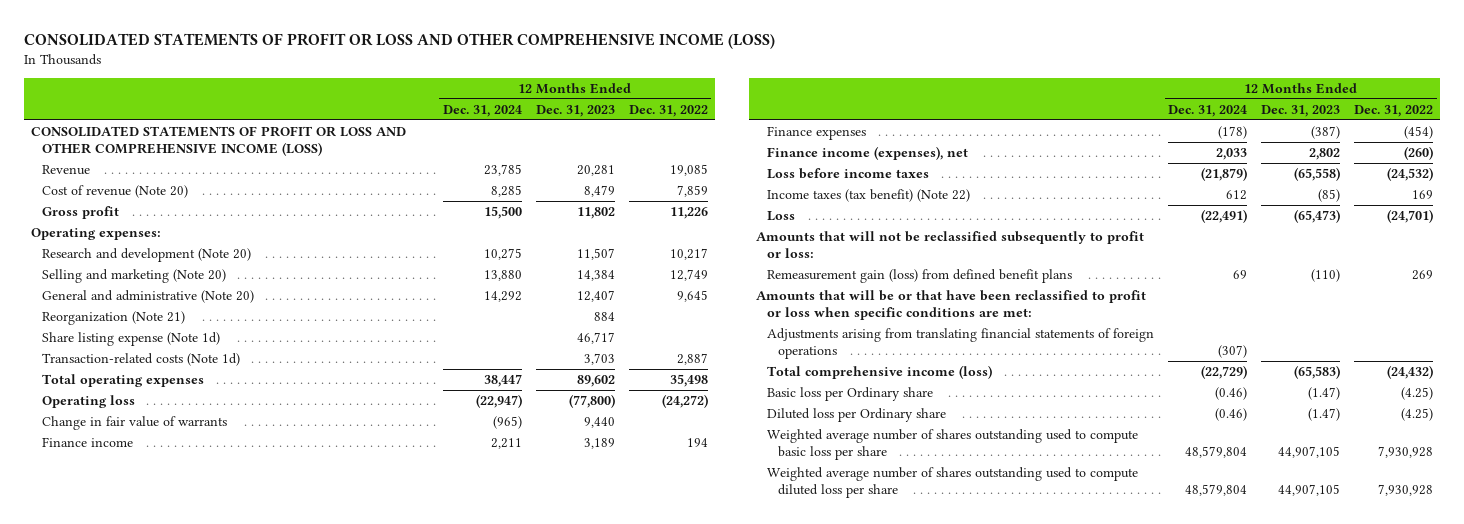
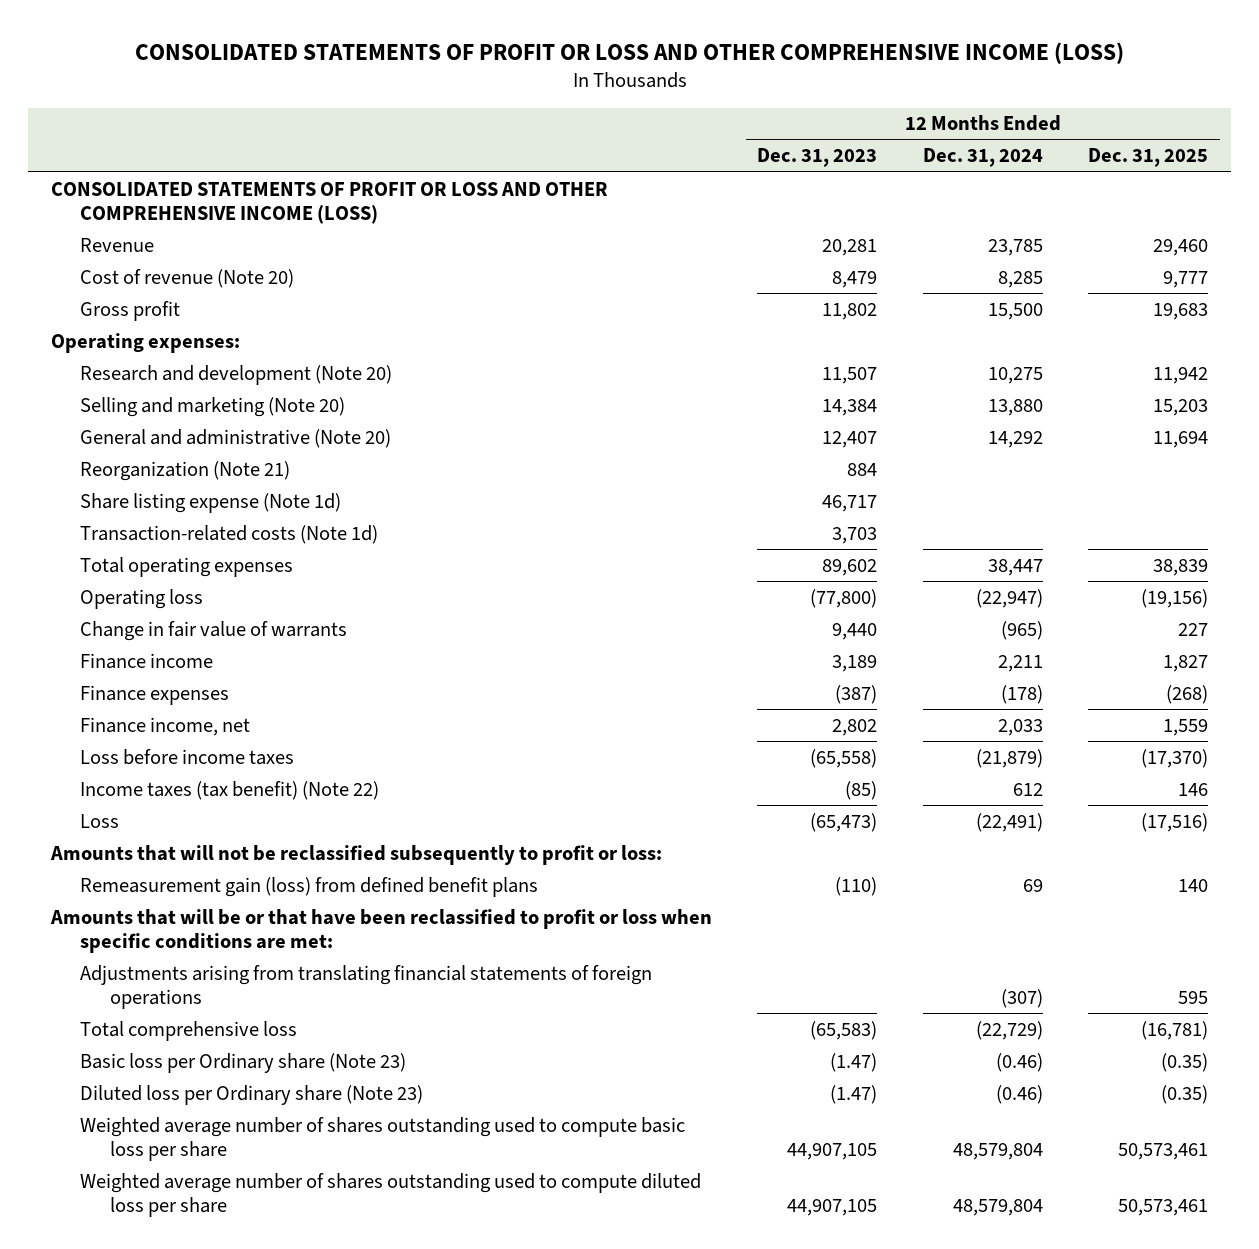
[628,104,708,117] Dec. 31, 2022 -> none
none -> [1088,148,1209,168] Dec. 31, 2025
[767,146,969,161] Finance income (expenses), net -> [80,716,251,736] Finance income, net
[767,365,993,380] Total comprehensive income (loss) -> [80,1020,298,1041] Total comprehensive loss
[767,387,934,402] Basic loss per Ordinary share -> [80,1052,407,1073] Basic loss per Ordinary share (Note 23)
[767,408,947,423] Diluted loss per Ordinary share -> [80,1084,424,1105] Diluted loss per Ordinary share (Note 23)

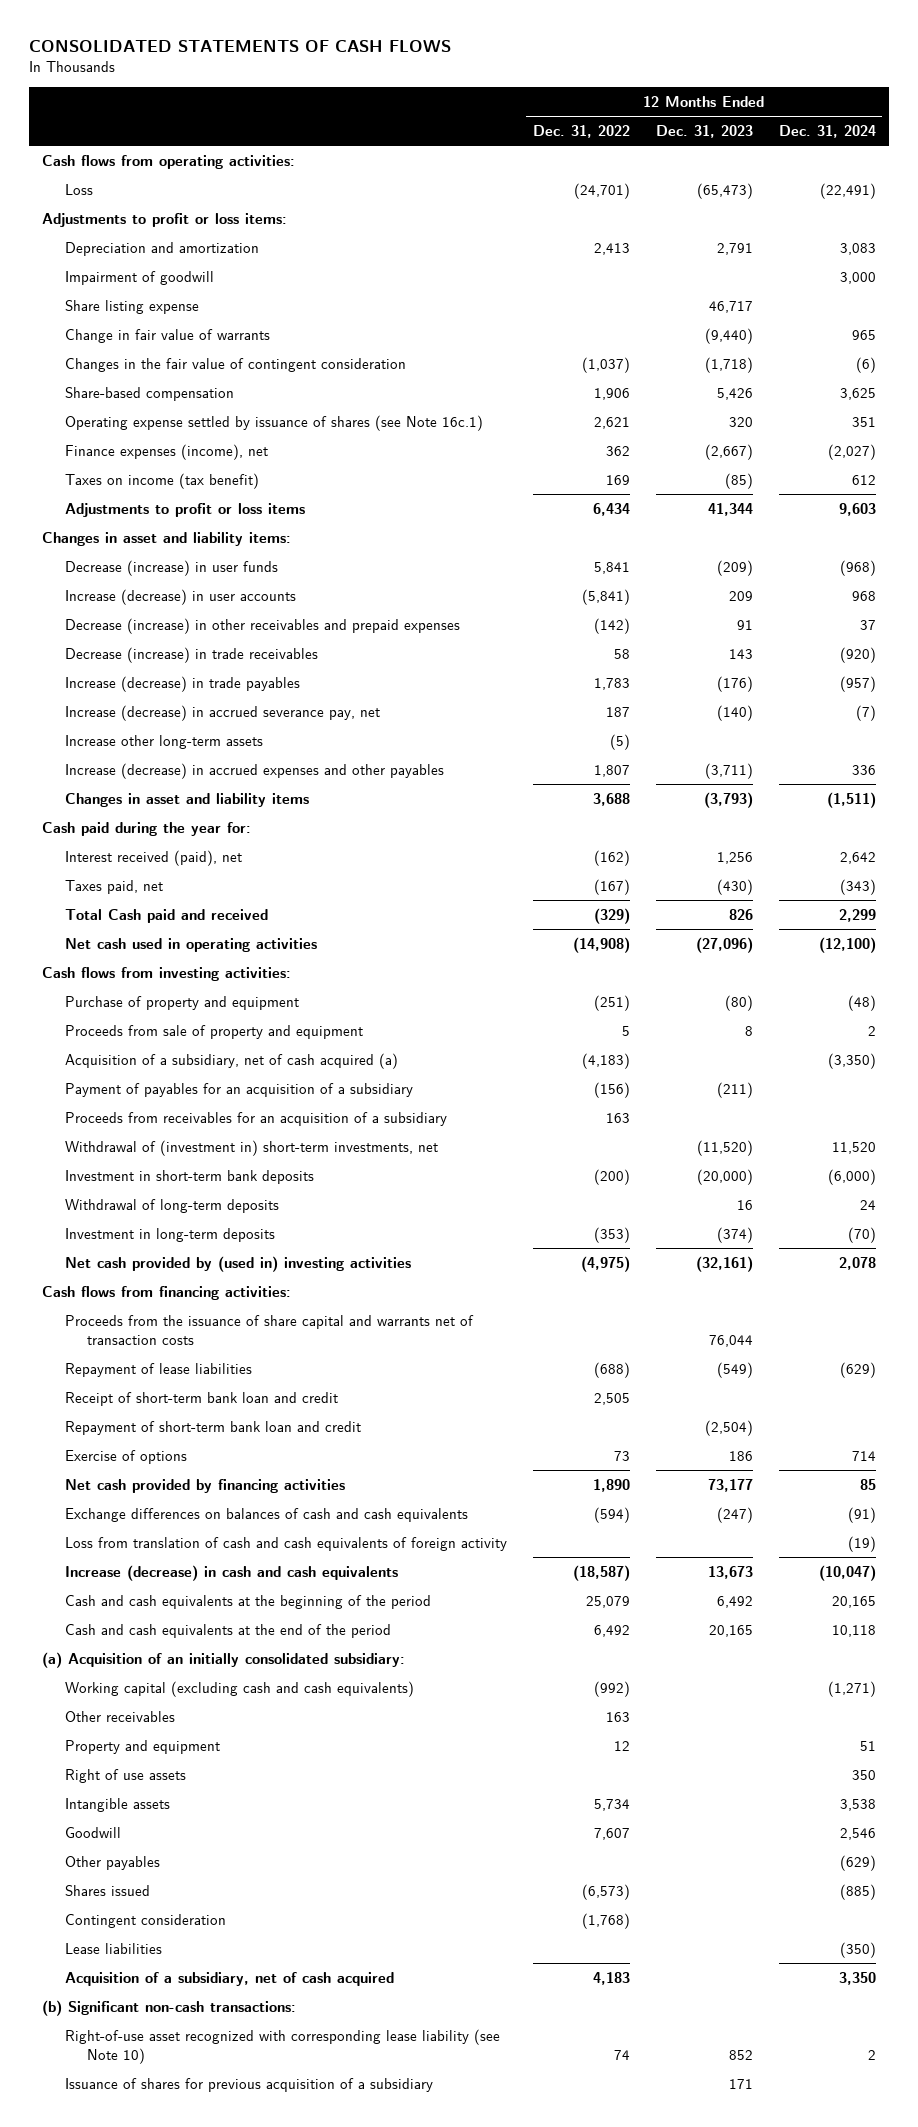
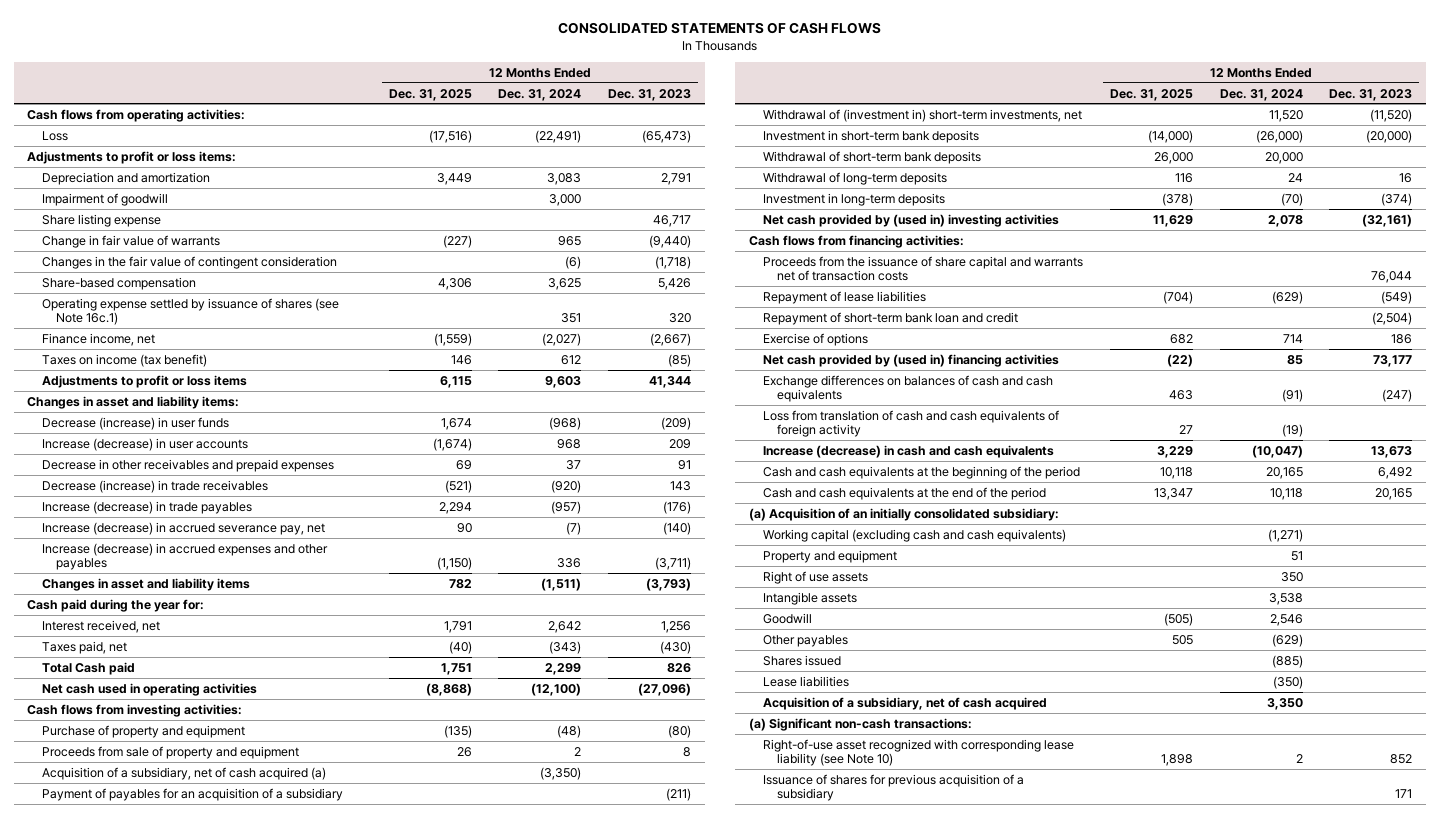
[532,125,630,139] Dec. 31, 2022 -> none
none -> [388,88,472,101] Dec. 31, 2025
[64,443,268,460] Finance expenses (income), net -> [41,332,155,346] Finance income, net
[64,617,460,634] Decrease (increase) in other receivables and prepaid expenses -> [41,458,334,472] Decrease in other receivables and prepaid expenses
[64,734,263,749] Increase other long-term assets -> none
[64,849,242,866] Interest received (paid), net -> [41,619,160,633] Interest received, net
[64,908,268,923] Total Cash paid and received -> [41,661,135,675] Total Cash paid
[64,1111,447,1126] Proceeds from receivables for an acquisition of a subsidiary -> none
[827,1168,876,1185] (6,000) -> [1255,129,1303,143] (26,000)
none -> [763,150,982,164] Withdrawal of short-term bank deposits
[64,1391,338,1406] Receipt of short-term bank loan and credit -> none
[64,1478,345,1493] Net cash provided by financing activities -> [763,353,1060,367] Net cash provided by (used in) financing activities
[64,1710,175,1722] Other receivables -> none
[64,1913,226,1928] Contingent consideration -> none
[42,1999,297,2016] (b) Significant non-cash transactions: -> [748,717,972,731] (a) Significant non-cash transactions:

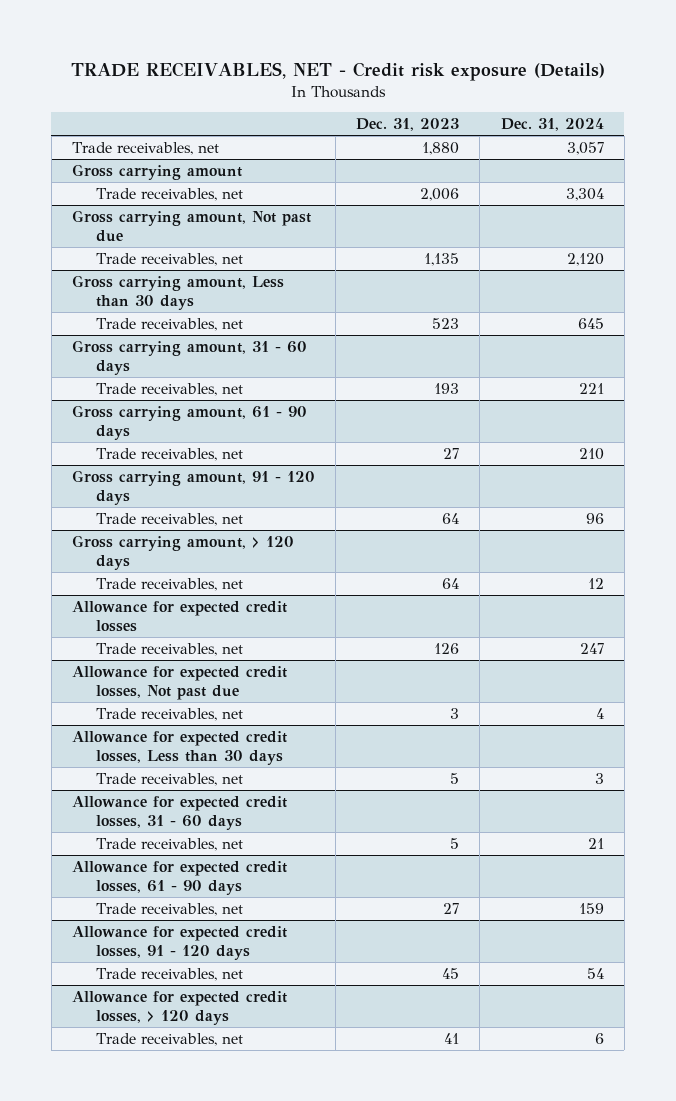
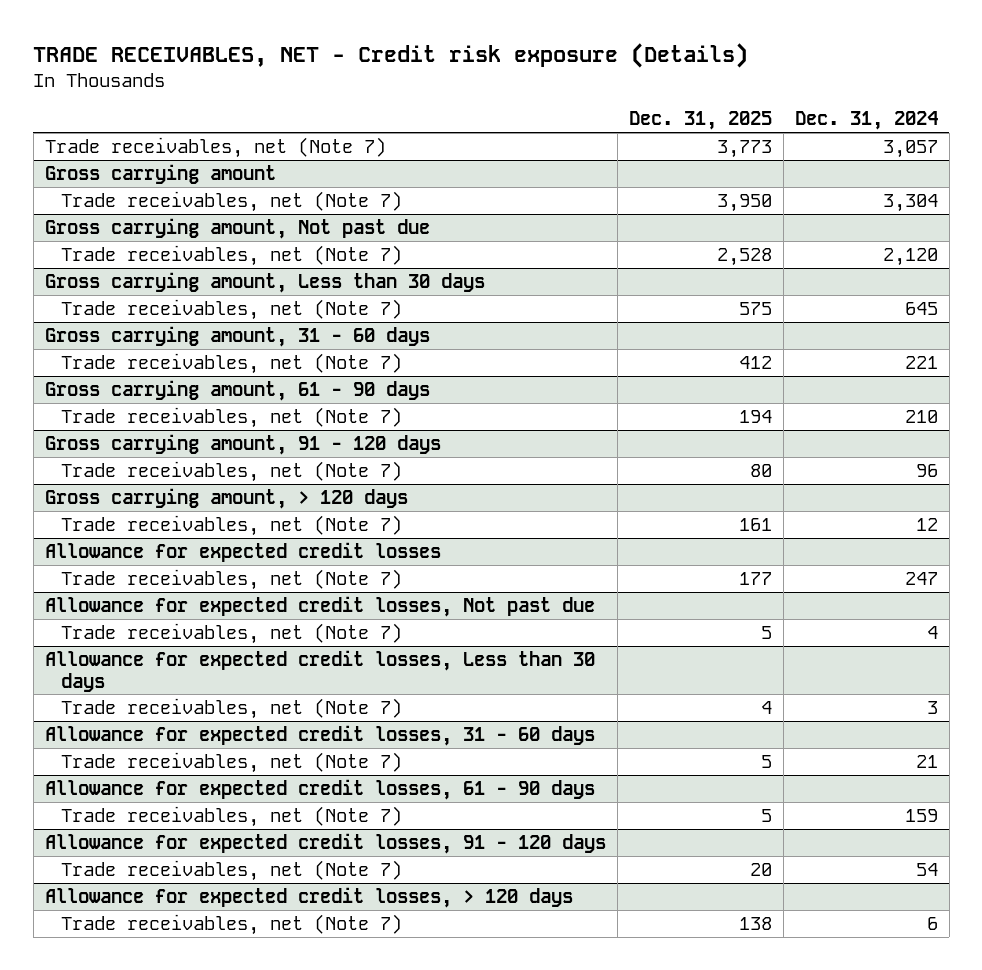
[356,118,460,132] Dec. 31, 2023 -> none
none -> [628,111,772,131] Dec. 31, 2025
[72,141,220,155] Trade receivables, net -> [44,136,386,158] Trade receivables, net (Note 7)
[96,187,244,201] Trade receivables, net -> [61,190,403,212] Trade receivables, net (Note 7)
[96,252,244,266] Trade receivables, net -> [61,244,403,266] Trade receivables, net (Note 7)
[96,317,244,331] Trade receivables, net -> [61,298,403,320] Trade receivables, net (Note 7)
[96,382,244,396] Trade receivables, net -> [61,352,403,374] Trade receivables, net (Note 7)
[96,447,244,461] Trade receivables, net -> [61,406,403,428] Trade receivables, net (Note 7)
[96,512,244,526] Trade receivables, net -> [61,460,403,482] Trade receivables, net (Note 7)
[96,577,244,591] Trade receivables, net -> [61,514,403,536] Trade receivables, net (Note 7)
[96,642,244,656] Trade receivables, net -> [61,568,403,590] Trade receivables, net (Note 7)
[96,707,244,721] Trade receivables, net -> [61,622,403,644] Trade receivables, net (Note 7)
[96,772,244,786] Trade receivables, net -> [61,697,403,719] Trade receivables, net (Note 7)
[96,837,244,851] Trade receivables, net -> [61,751,403,773] Trade receivables, net (Note 7)
[96,902,244,916] Trade receivables, net -> [61,805,403,827] Trade receivables, net (Note 7)
[96,967,244,981] Trade receivables, net -> [61,859,403,881] Trade receivables, net (Note 7)
[96,1032,244,1046] Trade receivables, net -> [61,913,403,935] Trade receivables, net (Note 7)

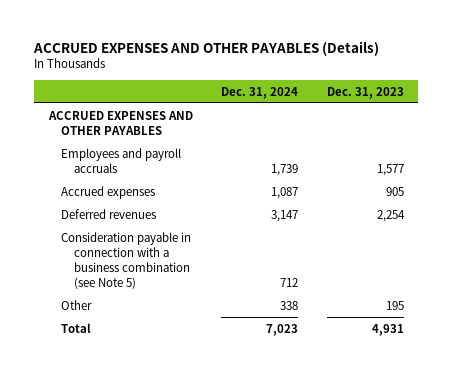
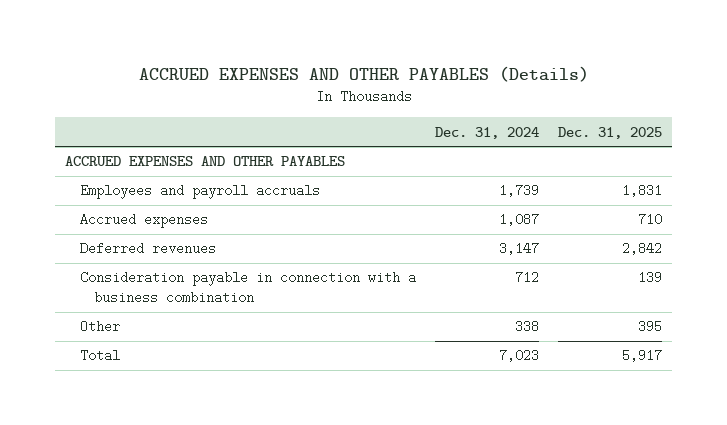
[326,86,404,99] Dec. 31, 2023 -> none
none -> [558,126,663,139] Dec. 31, 2025
[61,231,192,290] Consideration payable in connection with a business combination (see Note 5) -> [79,271,416,305] Consideration payable in connection with a business combination

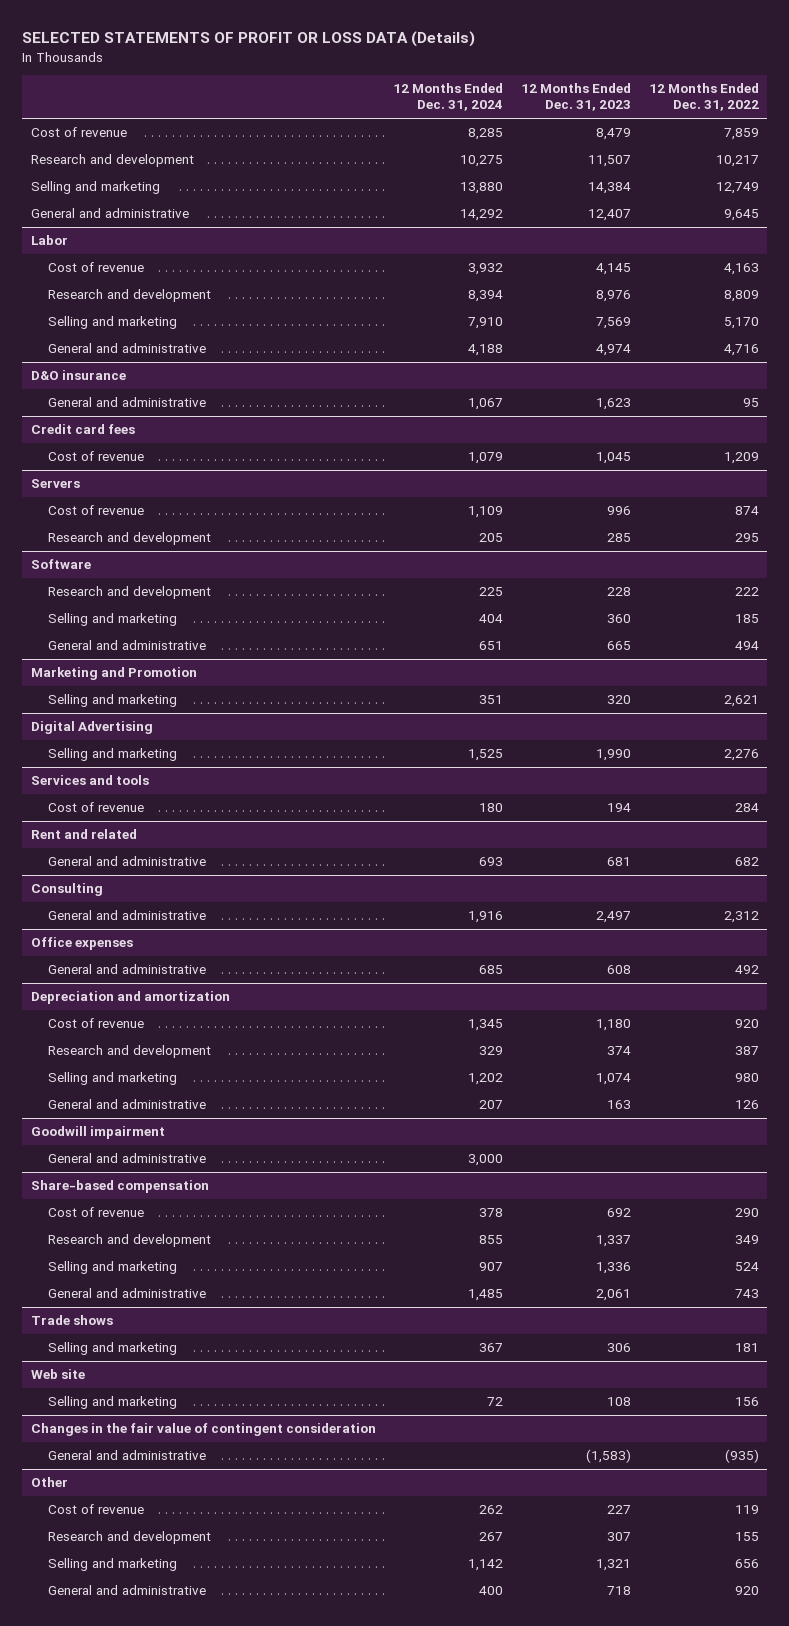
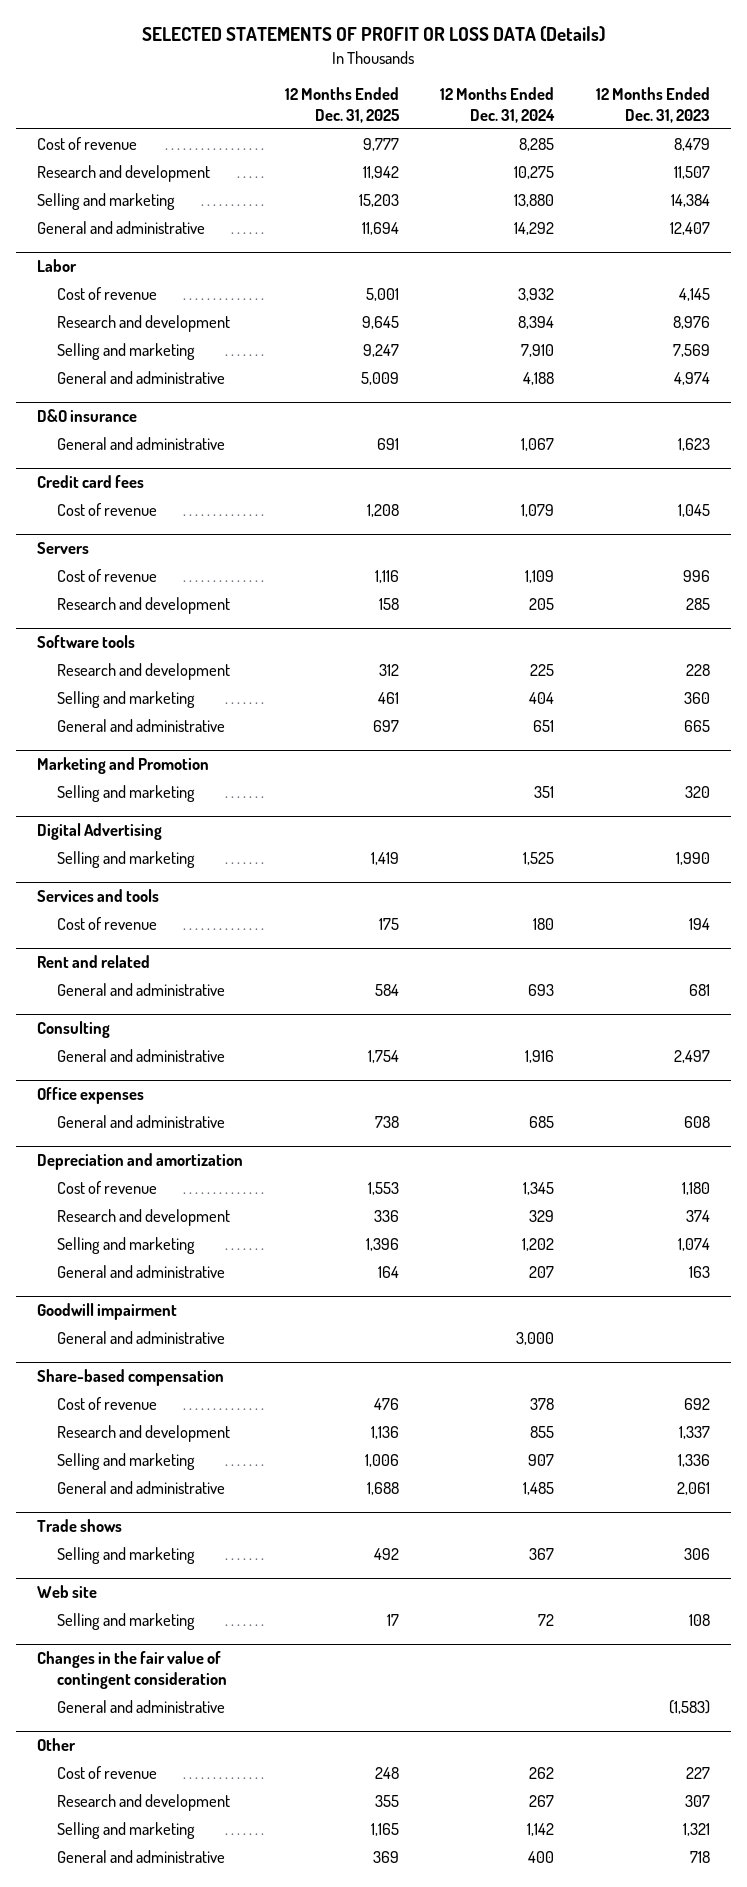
[648,83,759,112] 12 Months Ended Dec. 31, 2022 -> none
none -> [284,86,400,123] 12 Months Ended Dec. 31, 2025
[30,559,91,570] Software -> [36,635,135,649] Software tools

